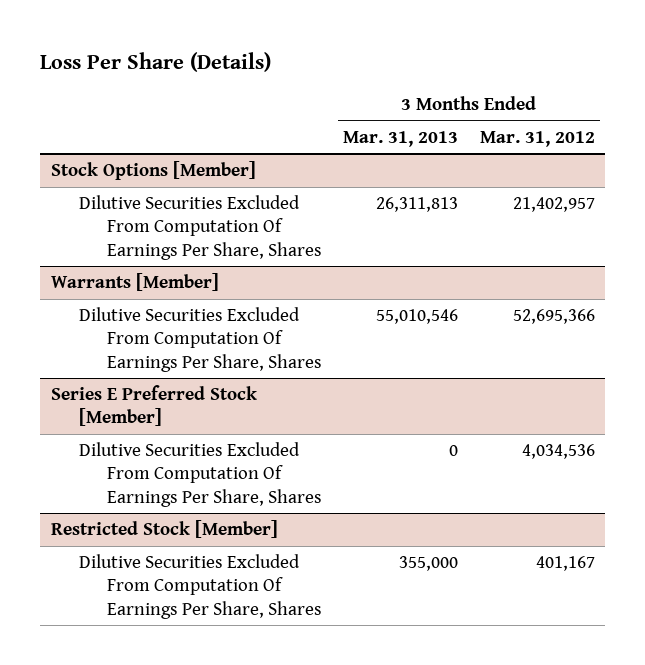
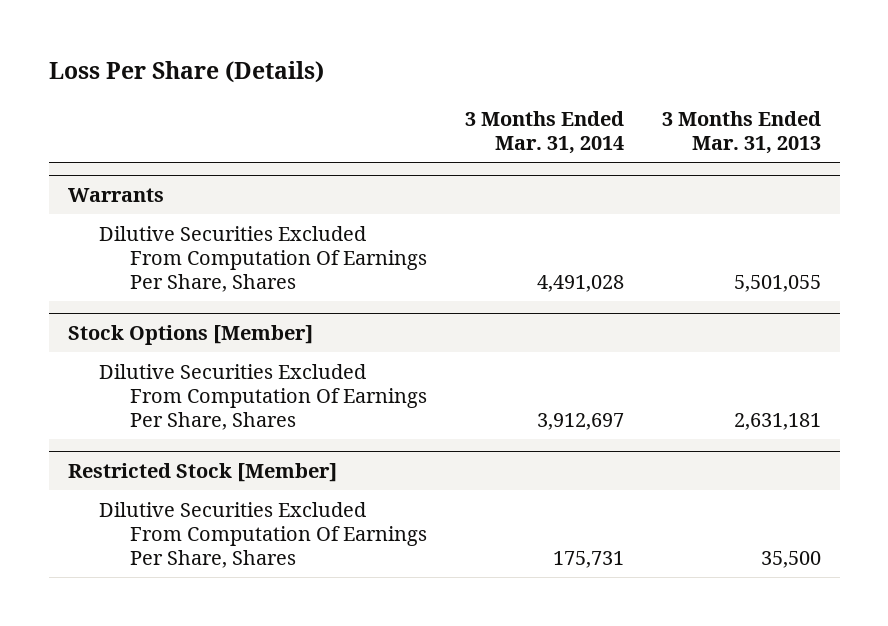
[479,130,595,147] Mar. 31, 2012 -> none
none -> [464,110,624,154] 3 Months Ended Mar. 31, 2014
none -> [67,187,164,202] Warrants
none -> [98,225,427,292] Dilutive Securities Excluded From Computation Of Earnings Per Share, Shares
[50,273,219,292] Warrants [Member] -> none
[79,307,323,372] Dilutive Securities Excluded From Computation Of Earnings Per Share, Shares -> none
[50,385,257,427] Series E Preferred Stock [Member] -> none
[79,442,323,507] Dilutive Securities Excluded From Computation Of Earnings Per Share, Shares -> none
[376,197,459,213] 26,311,813 -> [733,412,821,430] 2,631,181
[399,556,459,572] 355,000 -> [760,550,821,568] 35,500

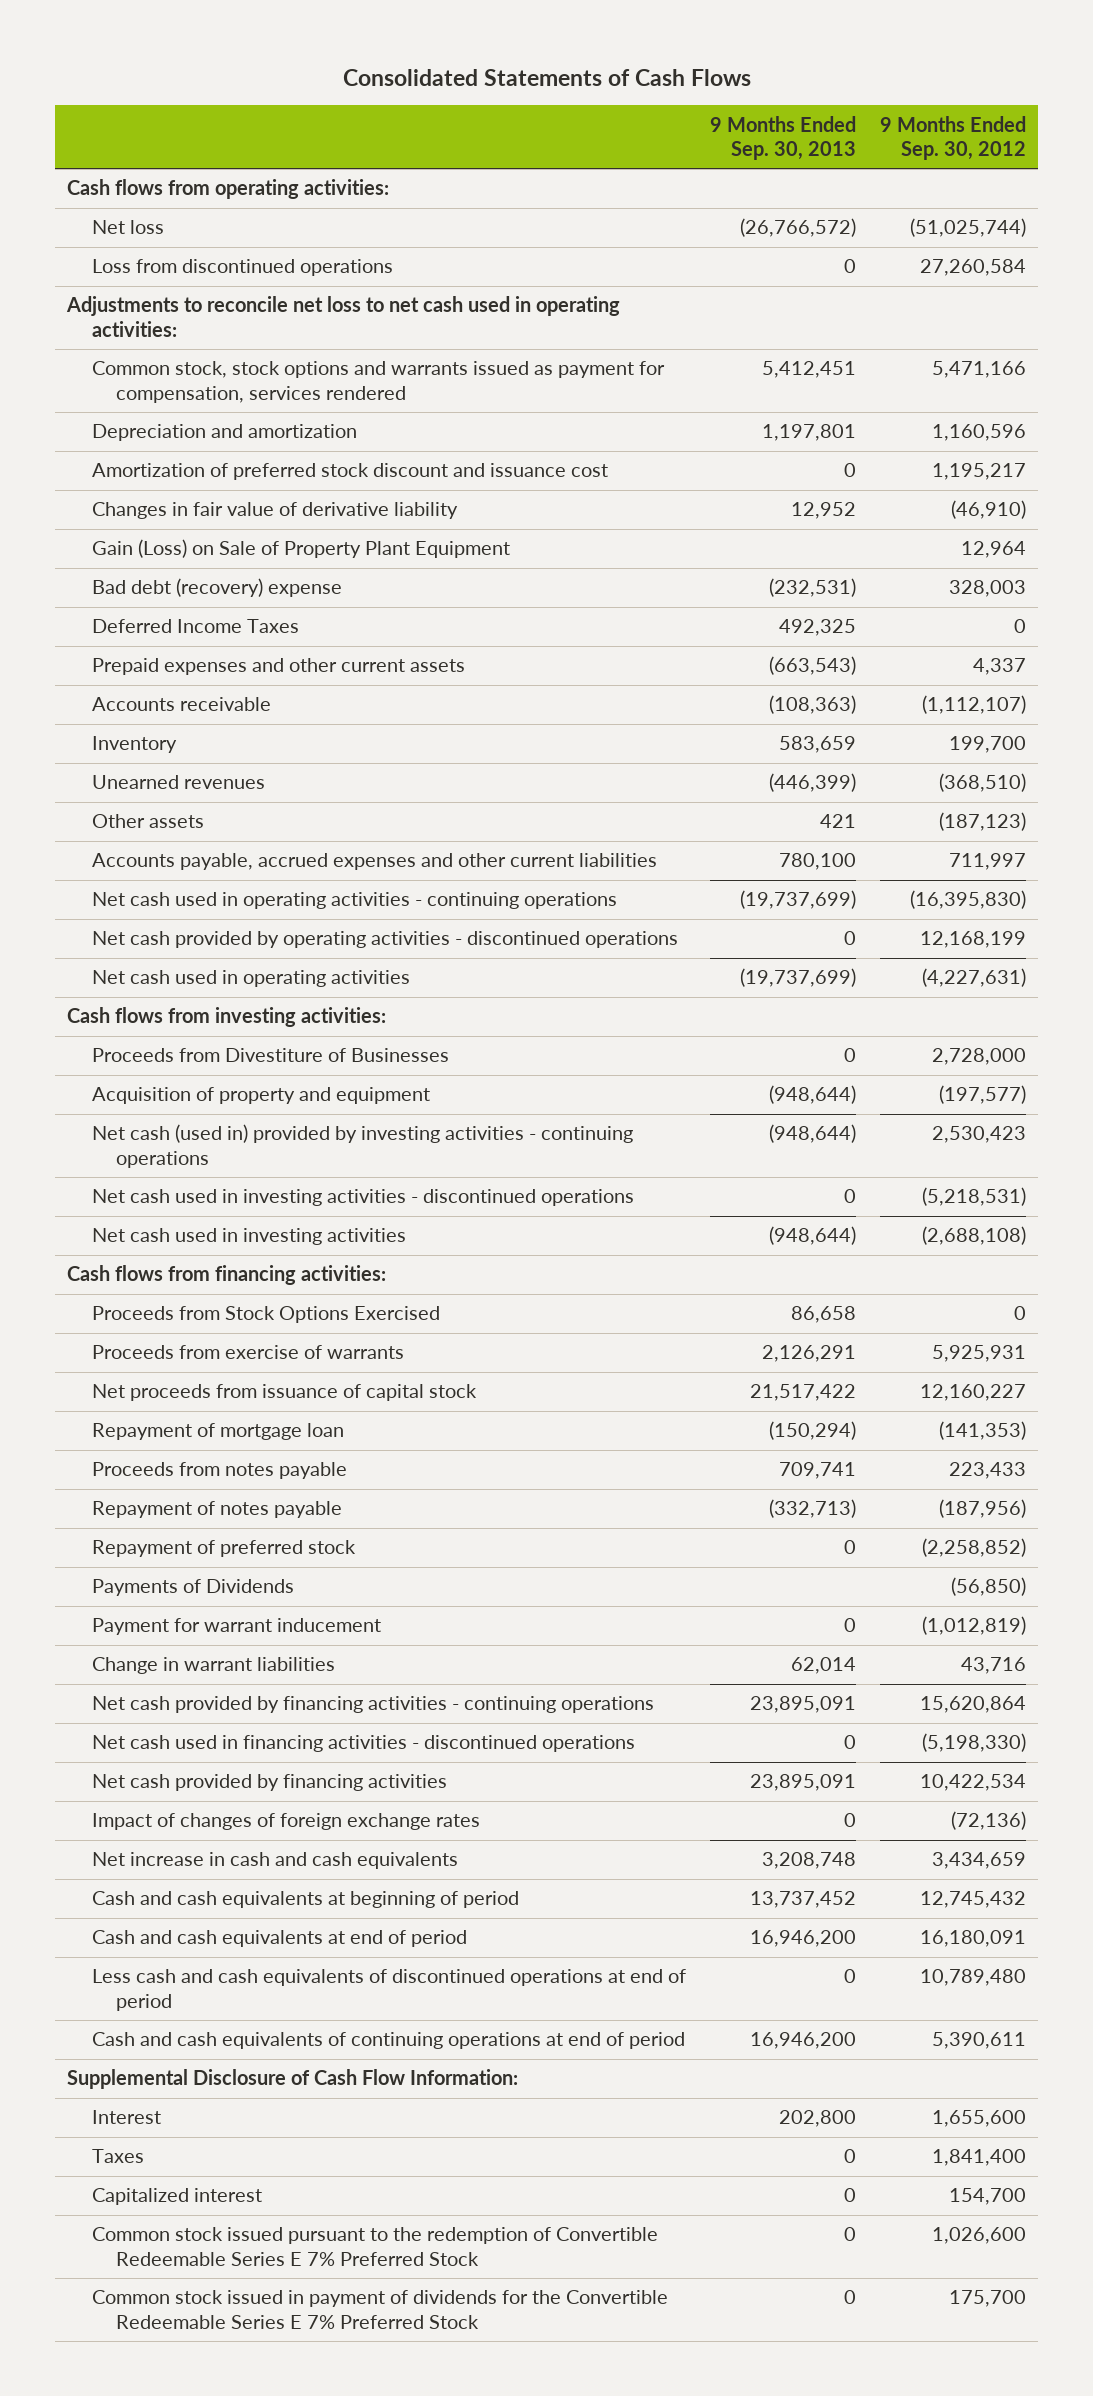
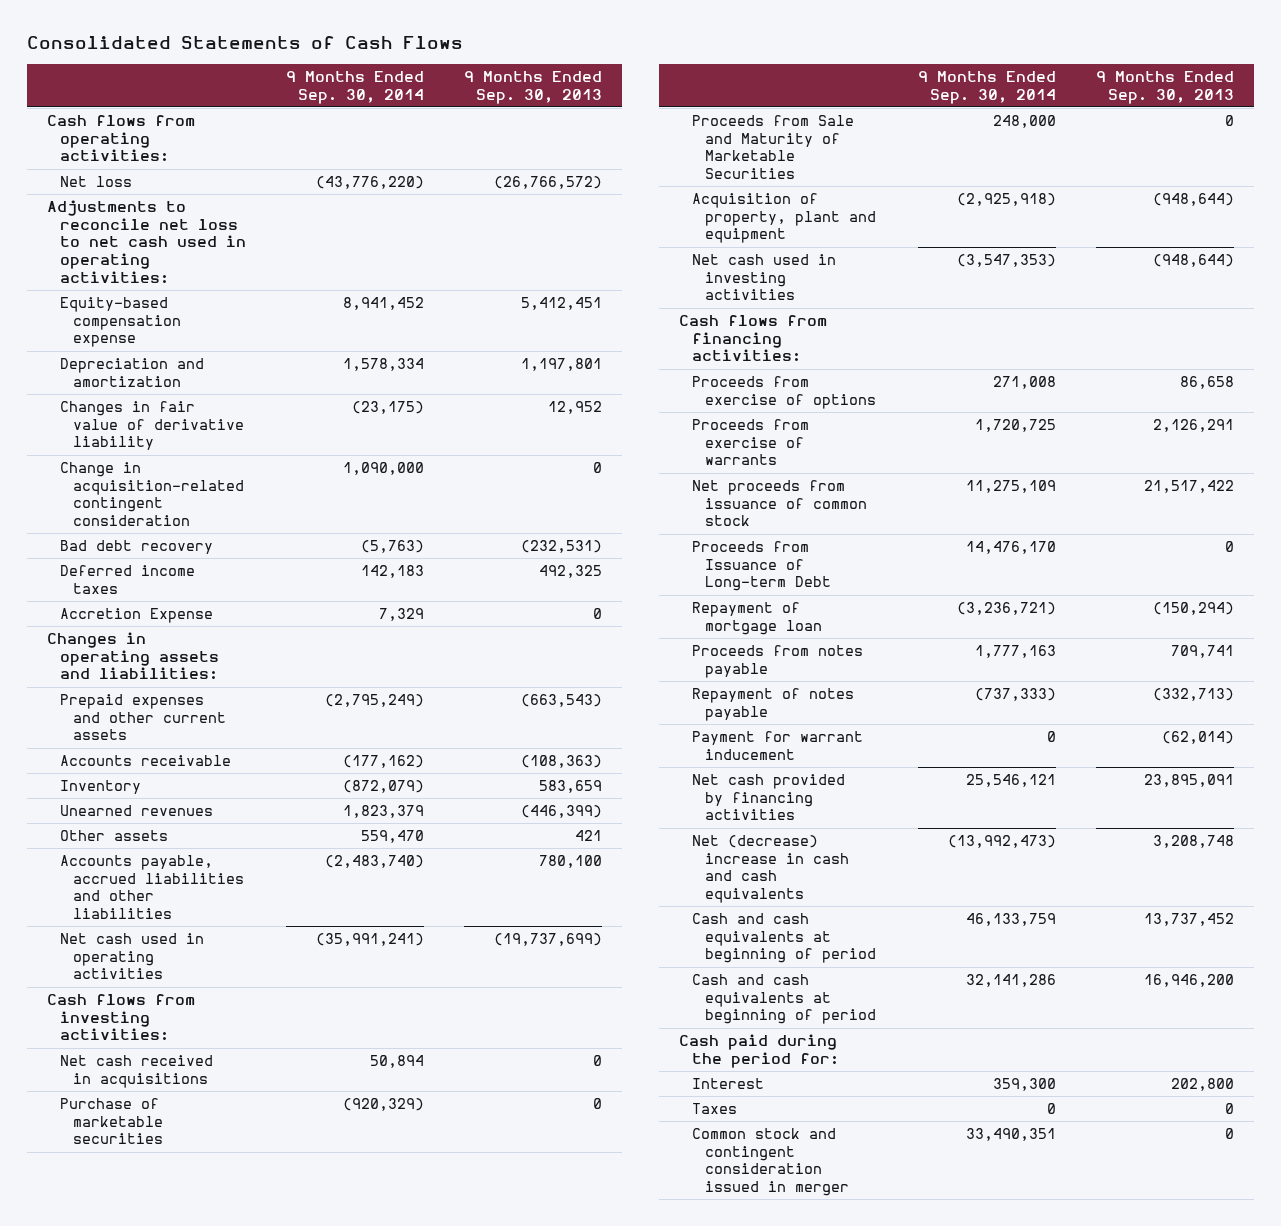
[879,115,1026,161] 9 Months Ended Sep. 30, 2012 -> none
none -> [285,70,424,104] 9 Months Ended Sep. 30, 2014
[91,259,393,277] Loss from discontinued operations -> none
[91,361,665,403] Common stock, stock options and warrants issued as payment for compensation, services rendered -> [59,297,181,348] Equity-based compensation expense
[91,463,608,481] Amortization of preferred stock discount and issuance cost -> none
[91,539,510,559] Gain (Loss) on Sale of Property Plant Equipment -> none
none -> [59,462,244,527] Change in acquisition-related contingent consideration
[91,578,342,598] Bad debt (recovery) expense -> [59,540,213,555] Bad debt recovery
[91,619,299,634] Deferred Income Taxes -> [59,565,195,594] Deferred income taxes
none -> [59,608,213,624] Accretion Expense
none -> [46,632,219,681] Changes in operating assets and liabilities:
[91,892,617,910] Net cash used in operating activities - continuing operations -> none
[91,931,678,949] Net cash provided by operating activities - discontinued operations -> none
[91,853,657,871] Accounts payable, accrued expenses and other current liabilities -> [59,855,244,920] Accounts payable, accrued liabilities and other liabilities
[91,1048,449,1063] Proceeds from Divestiture of Businesses -> none
[91,1124,633,1168] Net cash (used in) provided by investing activities - continuing operations -> none
[91,1189,634,1207] Net cash used in investing activities - discontinued operations -> none
none -> [59,1055,213,1088] Net cash received in acquisitions
none -> [59,1098,163,1145] Purchase of marketable securities
none -> [691,115,854,180] Proceeds from Sale and Maturity of Marketable Securities
[91,1087,430,1105] Acquisition of property and equipment -> [691,193,877,244] Acquisition of property, plant and equipment
[91,1306,440,1324] Proceeds from Stock Options Exercised -> [691,376,877,409] Proceeds from exercise of options
[91,1384,477,1402] Net proceeds from issuance of capital stock -> [691,480,868,527] Net proceeds from issuance of common stock
none -> [691,541,832,592] Proceeds from Issuance of Long-term Debt
[91,1540,356,1558] Repayment of preferred stock -> none
[91,1579,294,1597] Payments of Dividends -> none
[91,1657,335,1675] Change in warrant liabilities -> none
[91,1696,654,1714] Net cash provided by financing activities - continuing operations -> none
[91,1735,635,1753] Net cash used in financing activities - discontinued operations -> none
[843,1618,856,1633] 0 -> [1162,731,1235,745] (62,014)
[91,1813,480,1831] Impact of changes of foreign exchange rates -> none
[91,1852,458,1870] Net increase in cash and cash equivalents -> [691,835,850,904] Net (decrease) increase in cash and cash equivalents
[91,1930,467,1948] Cash and cash equivalents at end of period -> none
[91,1969,686,2011] Less cash and cash equivalents of discontinued operations at end of period -> none
[67,2069,519,2090] Supplemental Disclosure of Cash Flow Information: -> none
[91,2032,685,2050] Cash and cash equivalents of continuing operations at end of period -> [691,974,877,1025] Cash and cash equivalents at beginning of period
none -> [678,1034,839,1068] Cash paid during the period for:
[91,2188,262,2206] Capitalized interest -> none
[91,2227,658,2266] Common stock issued pursuant to the redemption of Convertible Redeemable Series E 7% Preferred Stock -> none
[91,2290,668,2329] Common stock issued in payment of dividends for the Convertible Redeemable Series E 7% Preferred Stock -> none
none -> [691,1128,850,1197] Common stock and contingent consideration issued in merger

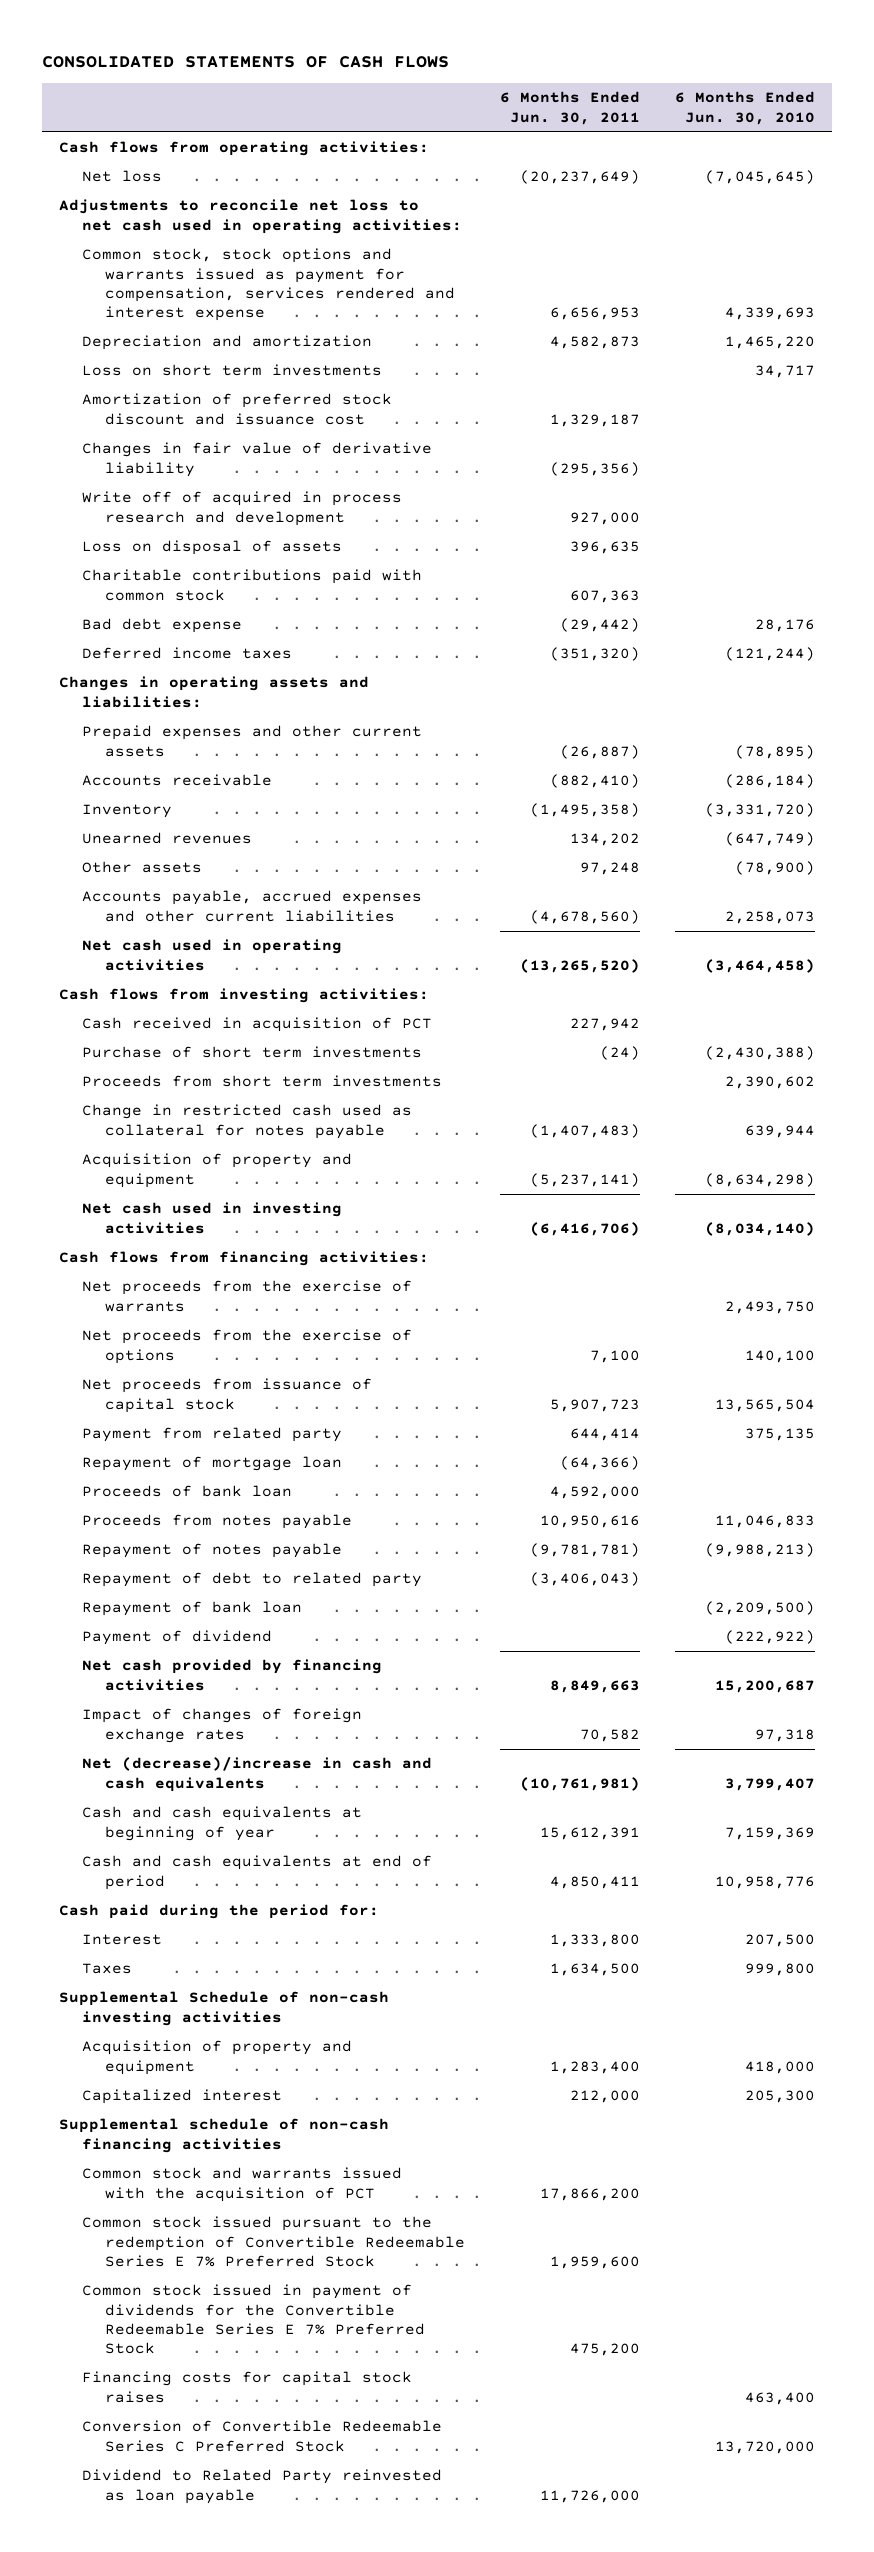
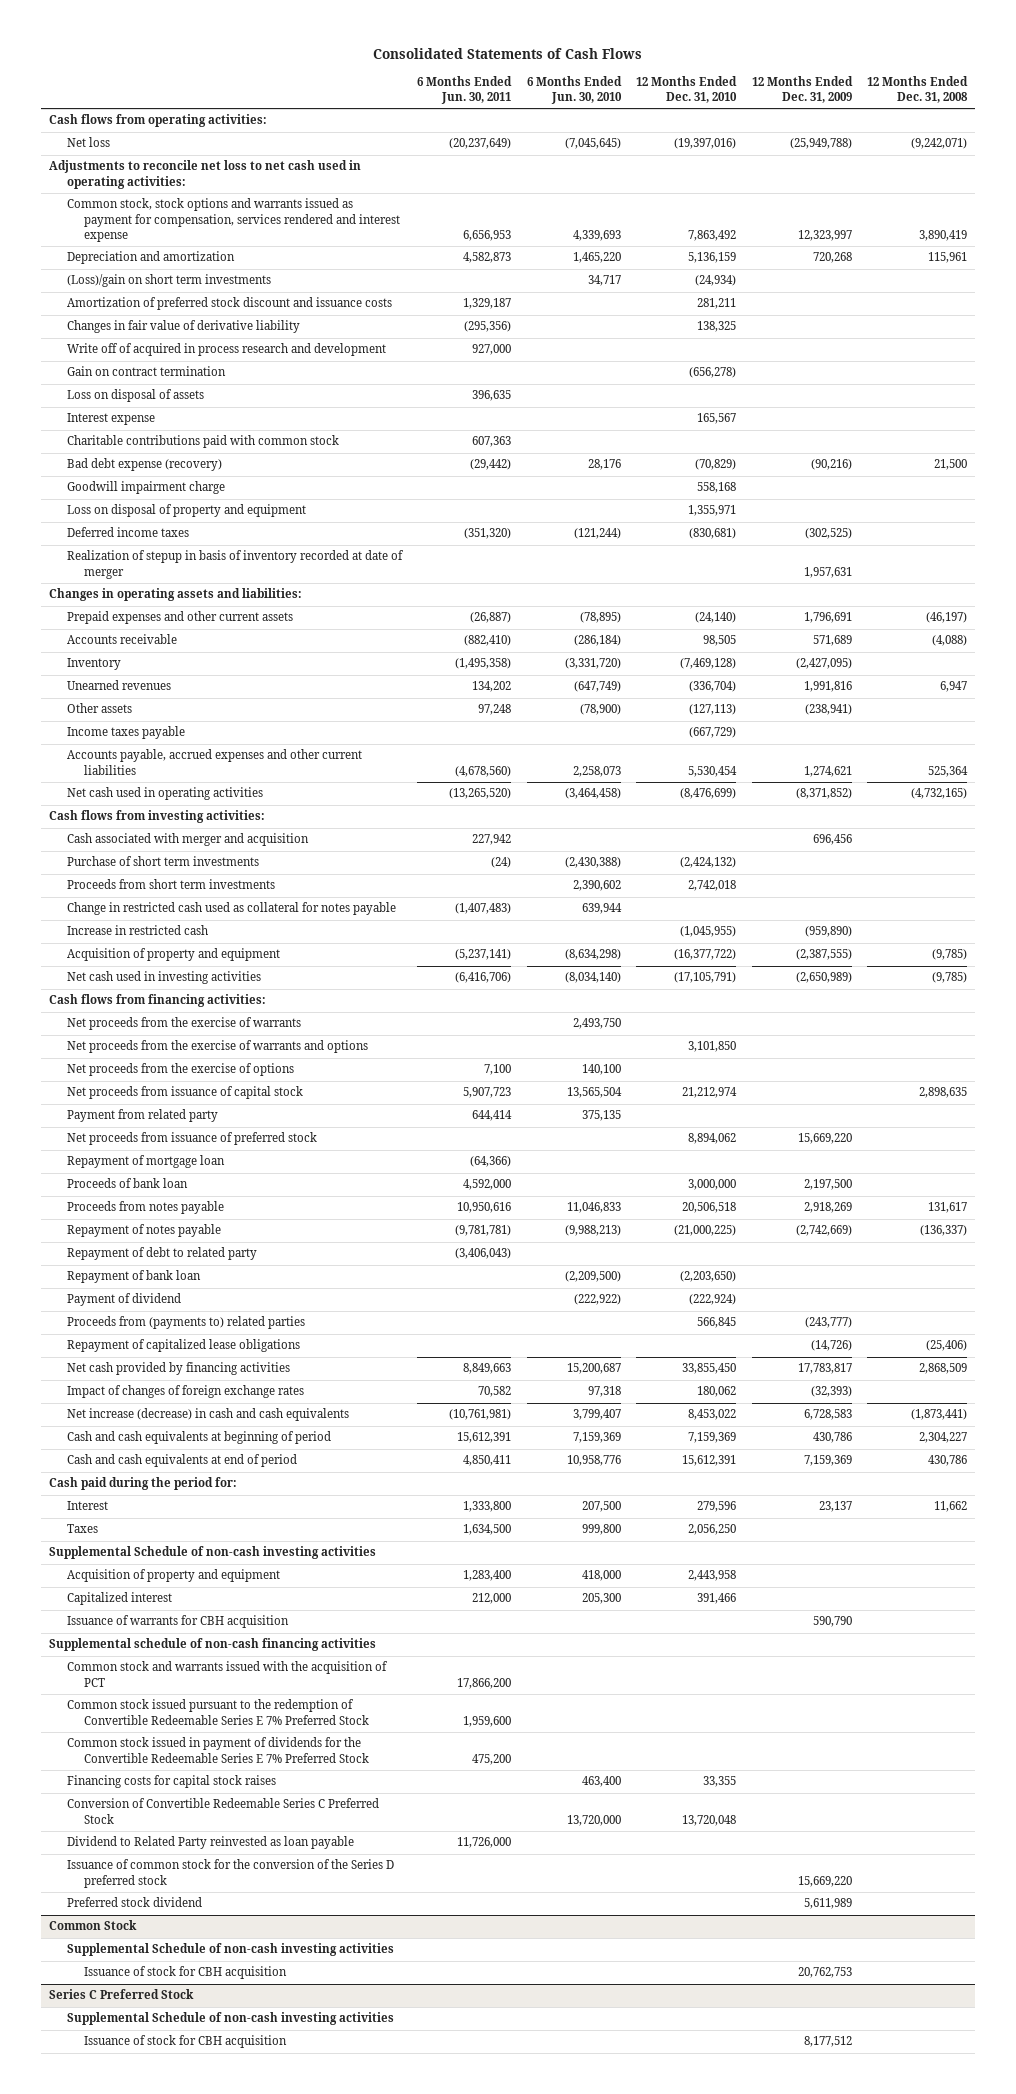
[41,55,449,68] CONSOLIDATED STATEMENTS OF CASH FLOWS -> [373,48,643,60] Consolidated Statements of Cash Flows
none -> [636,76,738,104] 12 Months Ended Dec. 31, 2010
none -> [751,76,853,104] 12 Months Ended Dec. 31, 2009
none -> [867,76,969,104] 12 Months Ended Dec. 31, 2008
[81,364,382,377] Loss on short term investments -> [66,274,271,288] (Loss)/gain on short term investments
[81,393,392,425] Amortization of preferred stock discount and issuance cost -> [66,297,392,311] Amortization of preferred stock discount and issuance costs
none -> [66,366,226,377] Gain on contract termination
none -> [66,413,155,426] Interest expense
[81,618,242,634] Bad debt expense -> [66,458,222,472] Bad debt expense (recovery)
none -> [66,481,225,495] Goodwill impairment charge
none -> [66,504,306,518] Loss on disposal of property and equipment
none -> [66,550,404,579] Realization of stepup in basis of inventory recorded at date of merger
none -> [66,726,185,740] Income taxes payable
[81,1017,432,1033] Cash received in acquisition of PCT -> [66,833,309,847] Cash associated with merger and acquisition
none -> [66,925,208,936] Increase in restricted cash
none -> [66,1040,368,1054] Net proceeds from the exercise of warrants and options
none -> [66,1132,317,1146] Net proceeds from issuance of preferred stock
none -> [66,1316,305,1330] Proceeds from (payments to) related parties
none -> [66,1339,300,1353] Repayment of capitalized lease obligations
[81,1757,432,1792] Net (decrease)/increase in cash and cash equivalents -> [66,1408,349,1422] Net increase (decrease) in cash and cash equivalents
[81,1806,362,1841] Cash and cash equivalents at beginning of year -> [66,1431,331,1445] Cash and cash equivalents at beginning of period
none -> [66,1615,289,1629] Issuance of warrants for CBH acquisition
none -> [66,1859,394,1888] Issuance of common stock for the conversion of the Series D preferred stock
none -> [66,1897,202,1908] Preferred stock dividend
none -> [48,1920,137,1931] Common Stock
none -> [66,1943,394,1957] Supplemental Schedule of non-cash investing activities
none -> [84,1966,288,1980] Issuance of stock for CBH acquisition
none -> [48,1989,194,2000] Series C Preferred Stock
none -> [66,2012,394,2026] Supplemental Schedule of non-cash investing activities
none -> [84,2035,288,2049] Issuance of stock for CBH acquisition

